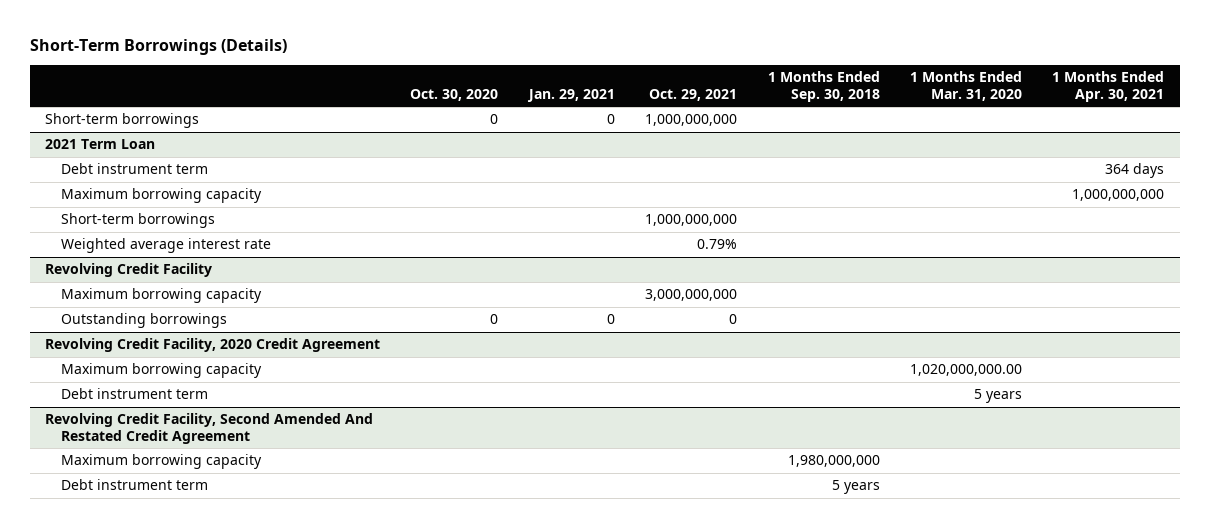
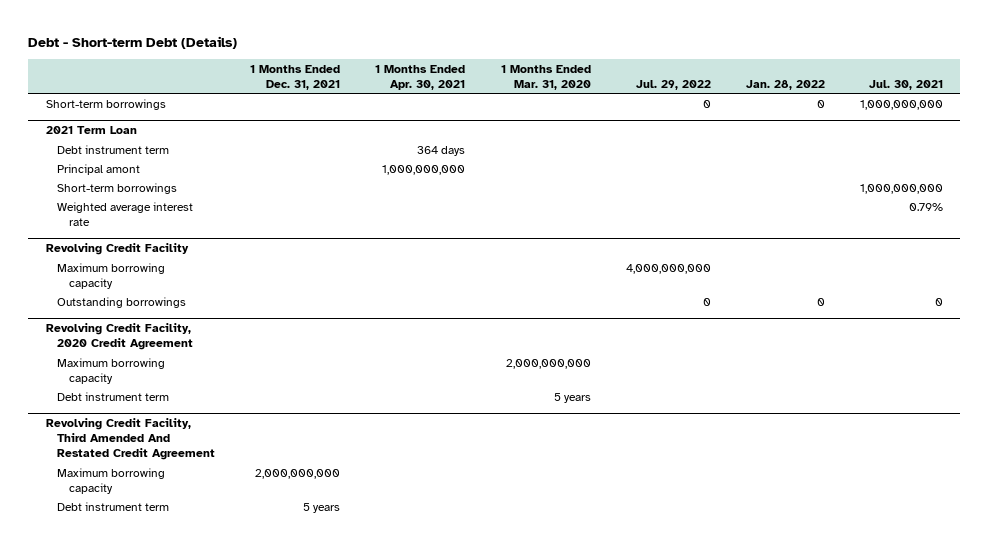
[29,38,287,55] Short-Term Borrowings (Details) -> [28,36,238,50] Debt - Short-term Debt (Details)
[410,88,499,101] Oct. 30, 2020 -> none
[526,88,615,102] Jan. 29, 2021 -> none
[649,88,738,101] Oct. 29, 2021 -> none
[767,71,880,102] 1 Months Ended Sep. 30, 2018 -> none
none -> [250,64,341,90] 1 Months Ended Dec. 31, 2021
none -> [635,79,711,90] Jul. 29, 2022
none -> [745,79,825,90] Jan. 28, 2022
none -> [868,79,943,90] Jul. 30, 2021
[61,188,263,204] Maximum borrowing capacity -> [57,163,141,175] Principal amont
[910,364,1023,377] 1,020,000,000.00 -> [505,358,591,369] 2,000,000,000
[44,413,373,445] Revolving Credit Facility, Second Amended And Restated Credit Agreement -> [45,418,216,461] Revolving Credit Facility, Third Amended And Restated Credit Agreement

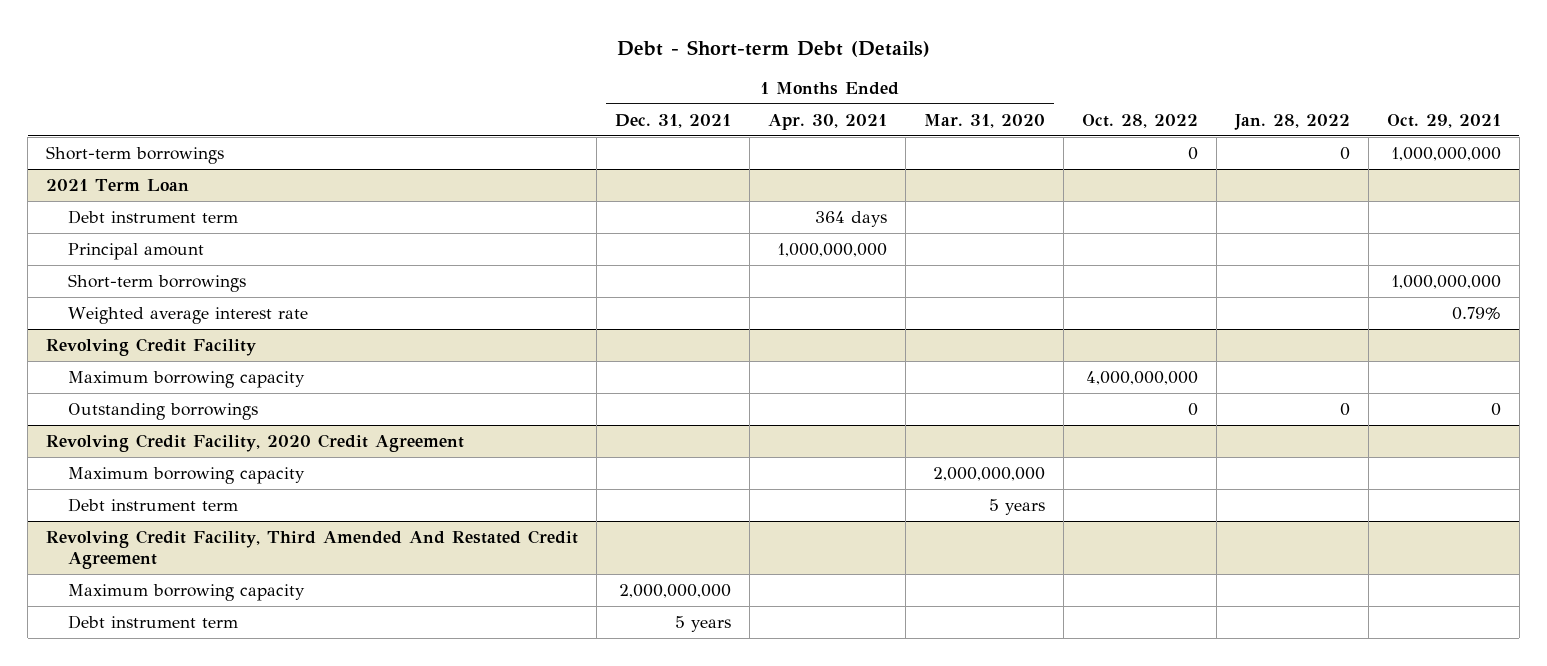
[635,79,711,90] Jul. 29, 2022 -> none
[868,79,943,90] Jul. 30, 2021 -> none
none -> [1081,113,1198,128] Oct. 28, 2022
none -> [1386,113,1501,128] Oct. 29, 2021
[57,163,141,175] Principal amont -> [67,242,204,260] Principal amount

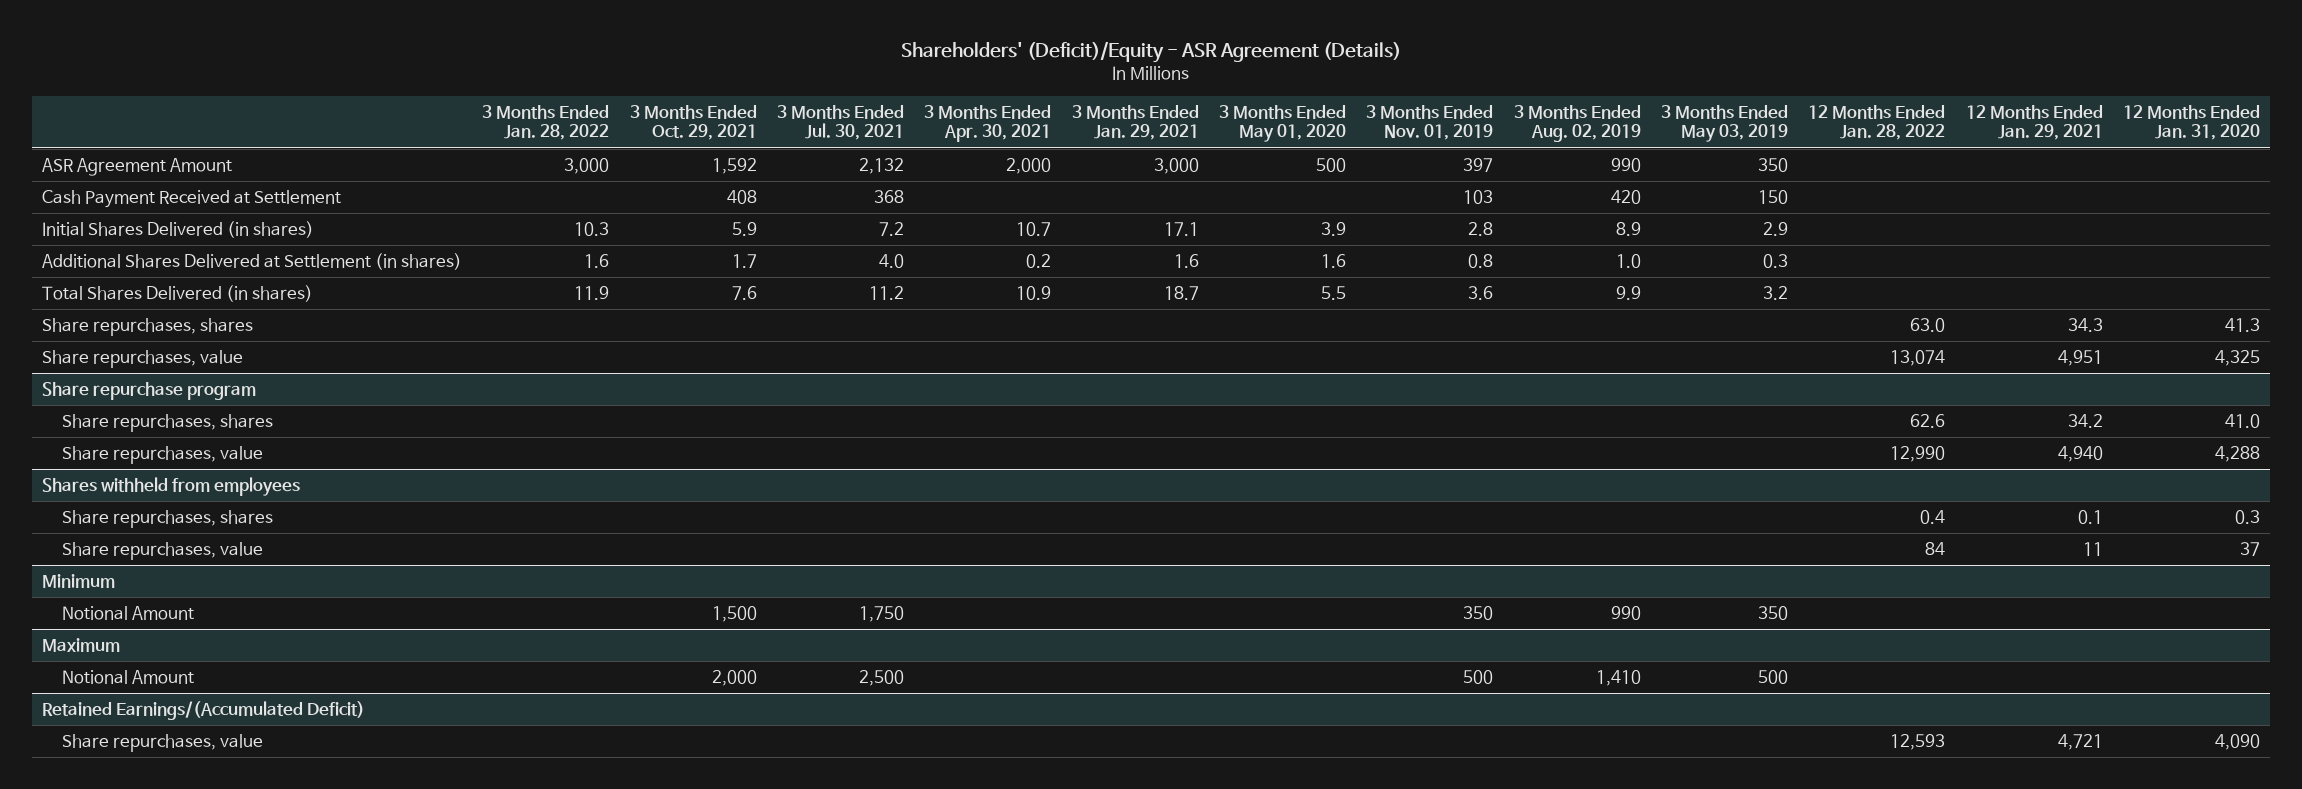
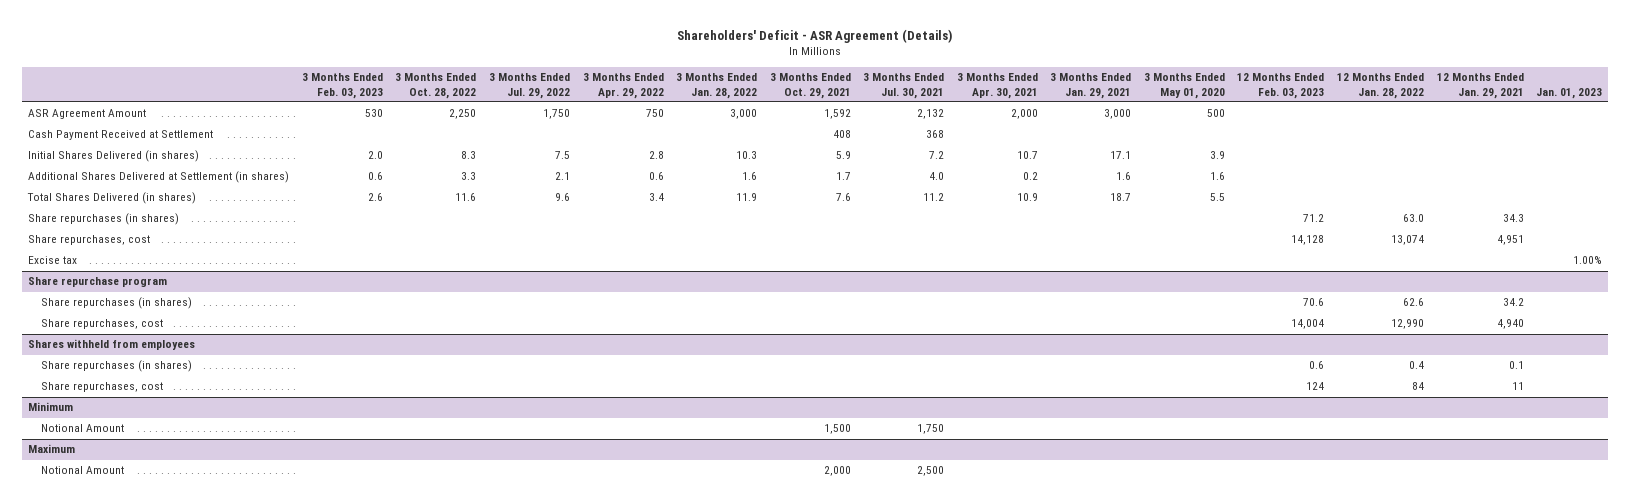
[900,41,1401,64] Shareholders' (Deficit)/Equity - ASR Agreement (Details) -> [677,28,953,43] Shareholders' Deficit - ASR Agreement (Details)
[1366,105,1494,141] 3 Months Ended Nov. 01, 2019 -> none
[1513,105,1641,143] 3 Months Ended Aug. 02, 2019 -> none
[1660,105,1788,143] 3 Months Ended May 03, 2019 -> none
[2122,105,2260,141] 12 Months Ended Jan. 31, 2020 -> none
none -> [301,73,383,99] 3 Months Ended Feb. 03, 2023
none -> [395,73,477,99] 3 Months Ended Oct. 28, 2022
none -> [488,73,570,99] 3 Months Ended Jul. 29, 2022
none -> [582,73,664,99] 3 Months Ended Apr. 29, 2022
none -> [1237,73,1325,99] 12 Months Ended Feb. 03, 2023
none -> [1536,87,1603,99] Jan. 01, 2023
[41,318,253,337] Share repurchases, shares -> [28,213,180,226] Share repurchases (in shares)
[41,350,243,369] Share repurchases, value -> [28,235,151,246] Share repurchases, cost
none -> [28,256,78,265] Excise tax
[62,414,274,433] Share repurchases, shares -> [41,297,193,310] Share repurchases (in shares)
[62,446,264,465] Share repurchases, value -> [41,319,164,330] Share repurchases, cost
[62,510,274,529] Share repurchases, shares -> [41,360,193,373] Share repurchases (in shares)
[62,542,264,561] Share repurchases, value -> [41,382,164,393] Share repurchases, cost
[41,701,365,721] Retained Earnings/(Accumulated Deficit) -> none
[62,734,264,753] Share repurchases, value -> none

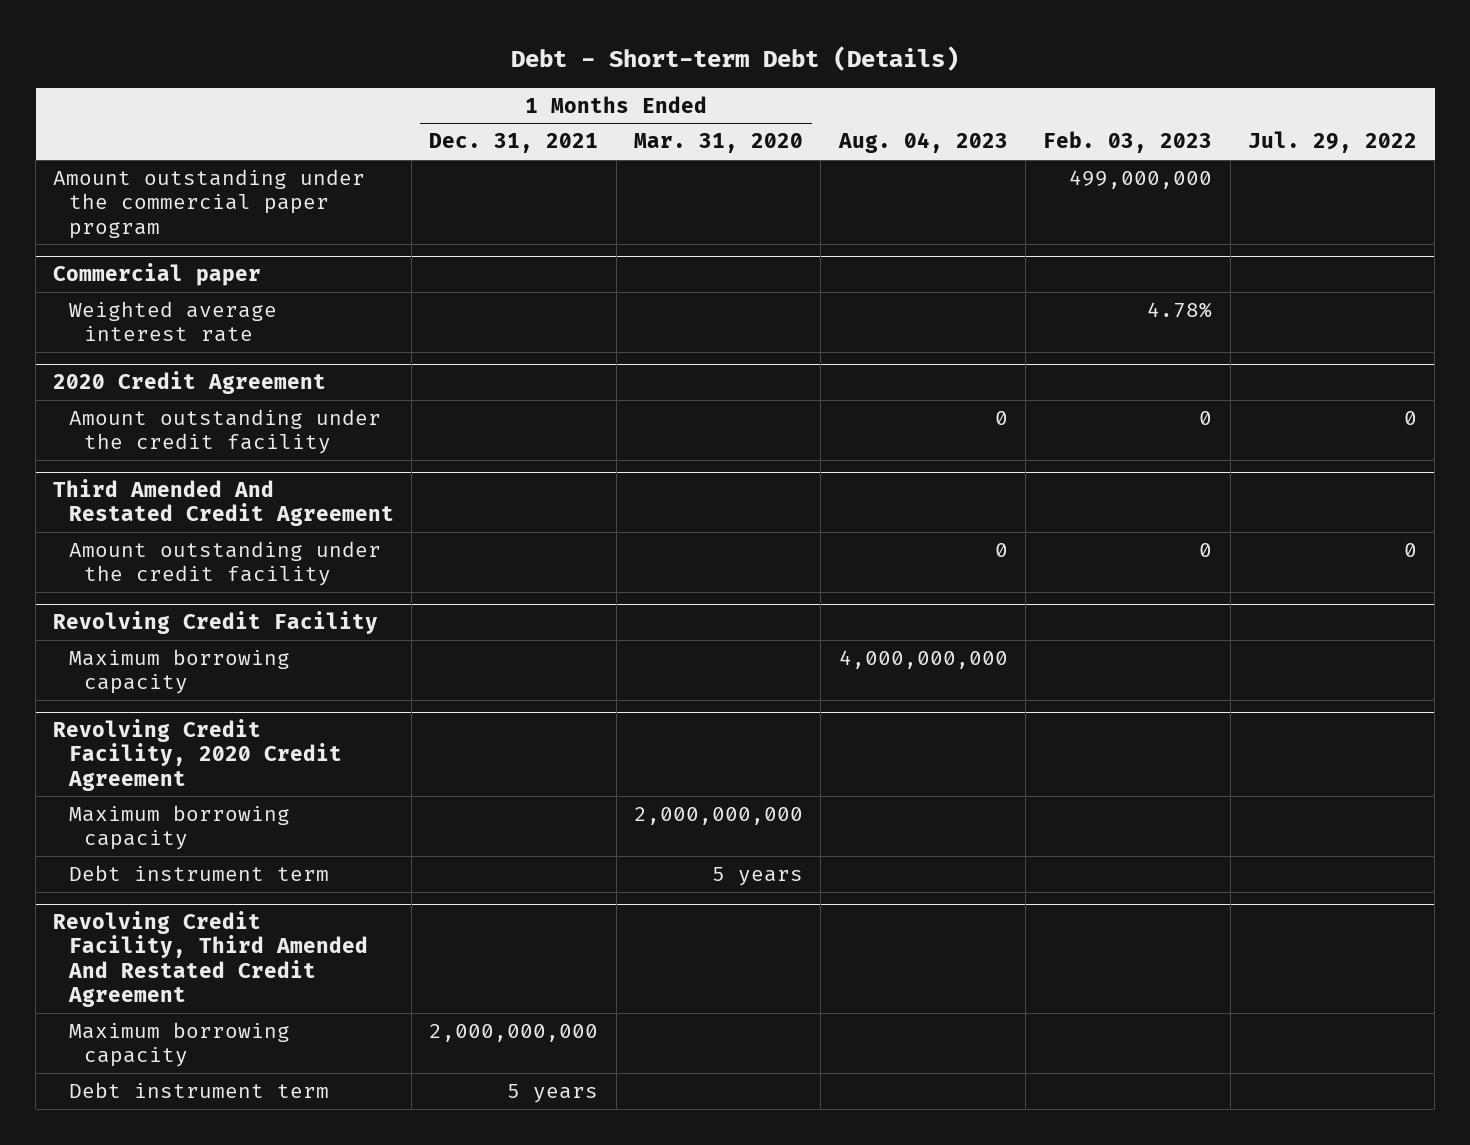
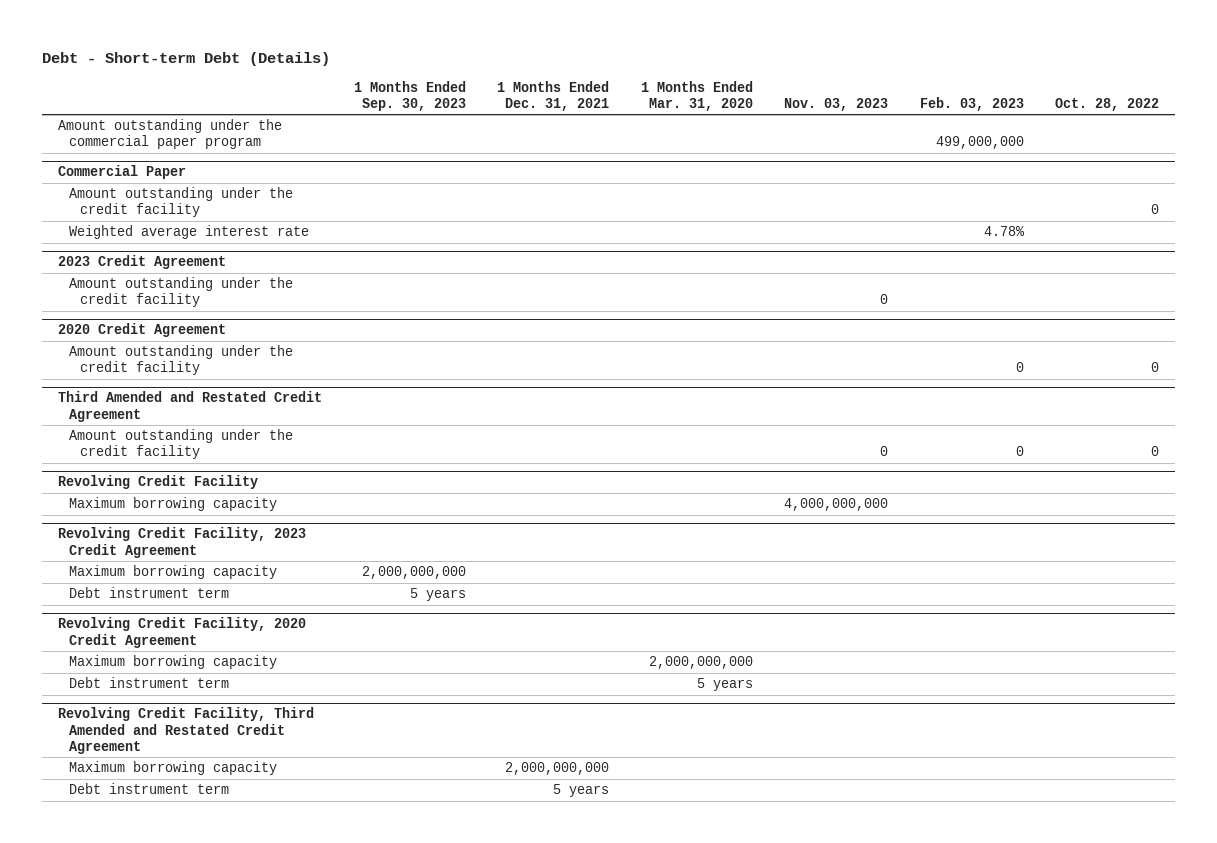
[837,132,1008,154] Aug. 04, 2023 -> none
[1247,131,1417,154] Jul. 29, 2022 -> none
none -> [353,80,466,111] 1 Months Ended Sep. 30, 2023
none -> [784,97,889,111] Nov. 03, 2023
none -> [1055,97,1160,111] Oct. 28, 2022
[53,263,262,287] Commercial paper -> [58,165,187,180] Commercial Paper
none -> [69,187,294,218] Amount outstanding under the credit facility
none -> [58,255,227,270] 2023 Credit Agreement
none -> [69,277,294,308] Amount outstanding under the credit facility
[53,479,394,527] Third Amended And Restated Credit Agreement -> [58,391,323,422] Third Amended and Restated Credit Agreement
none -> [58,527,307,558] Revolving Credit Facility, 2023 Credit Agreement
none -> [69,565,278,580] Maximum borrowing capacity
none -> [69,587,230,599] Debt instrument term
[53,911,368,1008] Revolving Credit Facility, Third Amended And Restated Credit Agreement -> [58,707,315,754] Revolving Credit Facility, Third Amended and Restated Credit Agreement

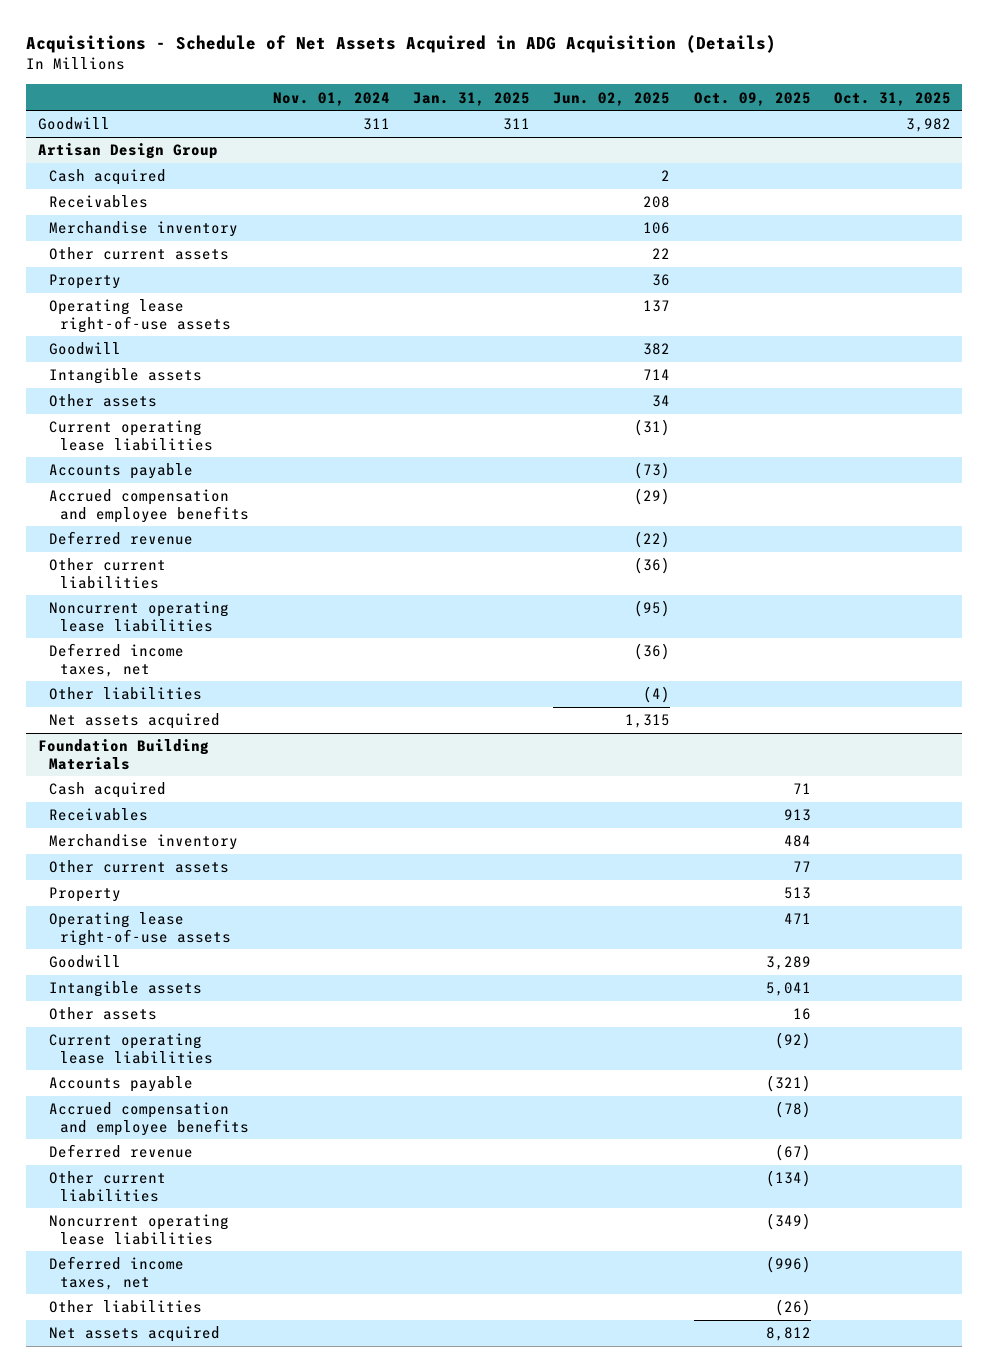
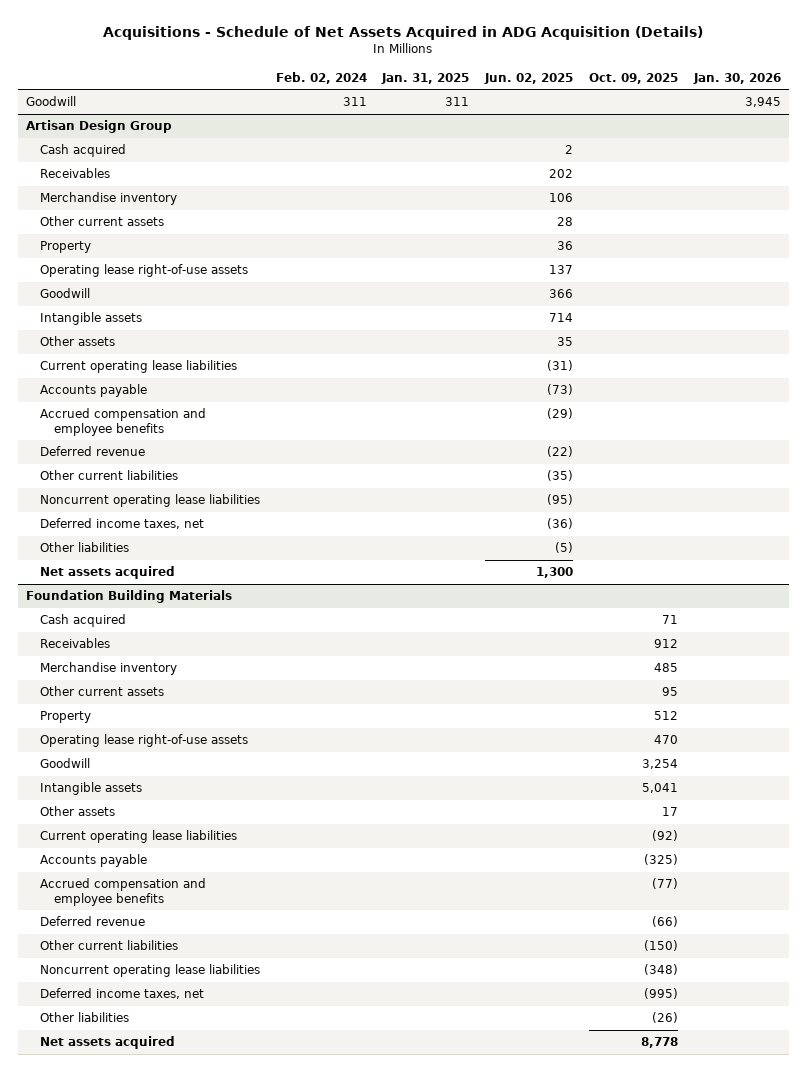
[272,91,390,106] Nov. 01, 2024 -> none
[833,91,951,106] Oct. 31, 2025 -> none
none -> [275,71,367,84] Feb. 02, 2024
none -> [692,72,781,84] Jan. 30, 2026
[643,196,671,209] 208 -> [549,169,574,179] 202
[652,248,671,260] 22 -> [557,217,574,227] 28
[643,343,671,356] 382 -> [549,289,574,299] 366
[652,395,671,408] 34 -> [557,337,574,347] 35
[634,557,671,575] (36) -> [547,470,574,482] (35)
[643,686,671,704] (4) -> [555,542,574,554] (5)
[625,714,671,729] 1,315 -> [536,567,574,579] 1,300
[783,809,811,822] 913 -> [653,639,678,649] 912
[783,835,811,848] 484 -> [653,663,678,673] 485
[792,861,811,873] 77 -> [661,687,678,697] 95
[783,887,811,900] 513 -> [653,711,678,721] 512
[783,913,811,925] 471 -> [653,735,678,745] 470
[765,956,811,971] 3,289 -> [641,759,678,770] 3,254
[792,1008,811,1021] 16 -> [661,807,678,817] 17
[765,1075,811,1093] (321) -> [643,854,678,866] (325)
[774,1101,811,1119] (78) -> [651,878,678,890] (77)
[774,1144,811,1162] (67) -> [651,916,678,928] (66)
[765,1170,811,1188] (134) -> [643,940,678,952] (150)
[765,1213,811,1231] (349) -> [643,964,678,976] (348)
[765,1256,811,1274] (996) -> [643,988,678,1000] (995)
[765,1327,811,1342] 8,812 -> [640,1037,678,1049] 8,778

